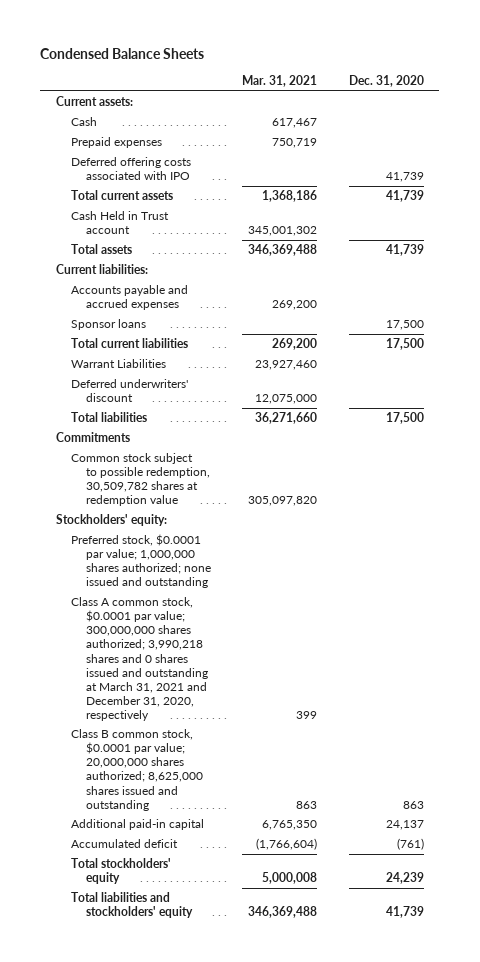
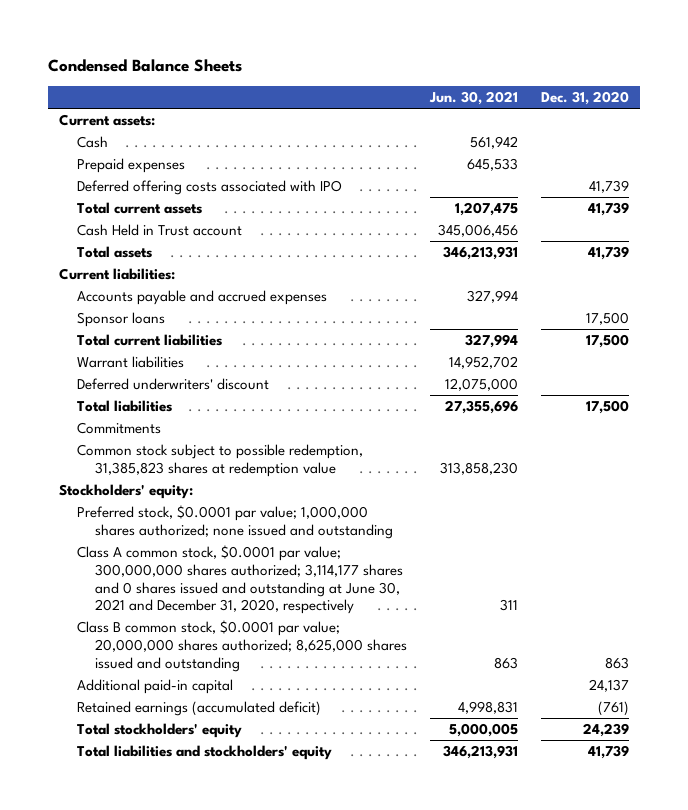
[242,75,318,88] Mar. 31, 2021 -> none
none -> [428,90,518,105] Jun. 30, 2021
[71,359,167,369] Warrant Liabilities -> [77,356,185,369] Warrant liabilities
[71,453,211,507] Common stock subject to possible redemption, 30,509,782 shares at redemption value -> [77,444,364,477] Common stock subject to possible redemption, 31,385,823 shares at redemption value
[71,597,209,721] Class A common stock, $0.0001 par value; 300,000,000 shares authorized; 3,990,218 shares and 0 shares issued and outstanding at March 31, 2021 and December 31, 2020, respectively -> [77,545,403,615] Class A common stock, $0.0001 par value; 300,000,000 shares authorized; 3,114,177 shares and 0 shares issued and outstanding at June 30, 2021 and December 31, 2020, respectively
[71,839,179,849] Accumulated deficit -> [77,701,322,717] Retained earnings (accumulated deficit)

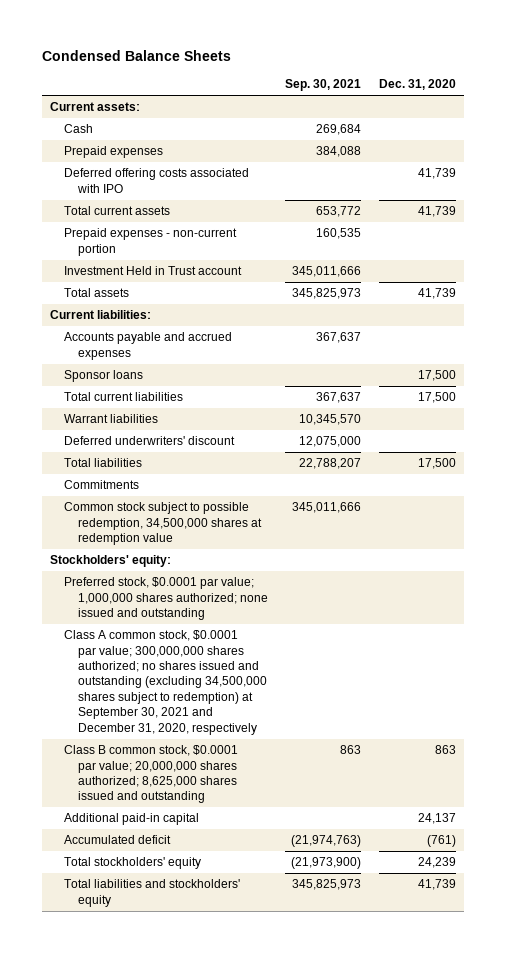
[428,90,518,105] Jun. 30, 2021 -> none
none -> [285,79,362,92] Sep. 30, 2021
none -> [64,228,238,256] Prepaid expenses - non-current portion
[77,224,243,237] Cash Held in Trust account -> [64,266,243,276] Investment Held in Trust account
[77,444,364,477] Common stock subject to possible redemption, 31,385,823 shares at redemption value -> [64,502,262,546] Common stock subject to possible redemption, 34,500,000 shares at redemption value
[77,545,403,615] Class A common stock, $0.0001 par value; 300,000,000 shares authorized; 3,114,177 shares and 0 shares issued and outstanding at June 30, 2021 and December 31, 2020, respectively -> [64,630,267,735] Class A common stock, $0.0001 par value; 300,000,000 shares authorized; no shares issued and outstanding (excluding 34,500,000 shares subject to redemption) at September 30, 2021 and December 31, 2020, respectively
[77,701,322,717] Retained earnings (accumulated deficit) -> [64,835,172,845] Accumulated deficit

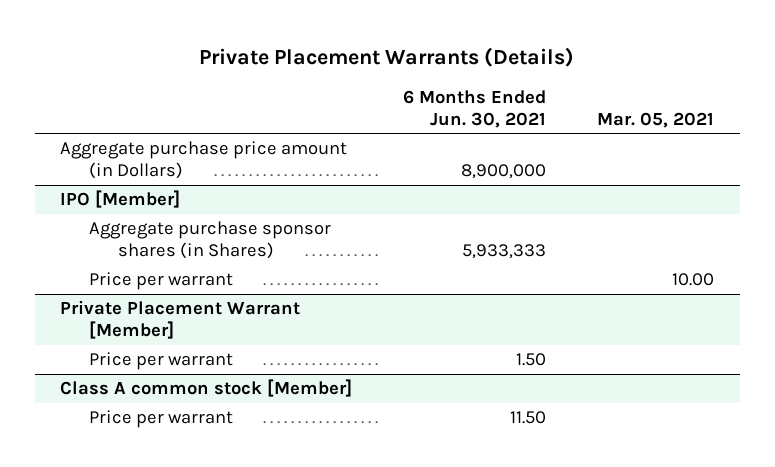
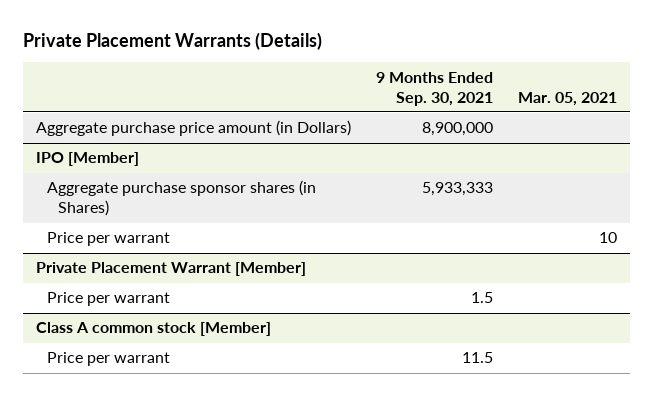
[403,89,547,129] 6 Months Ended Jun. 30, 2021 -> none
none -> [376,71,494,106] 9 Months Ended Sep. 30, 2021
[672,273,715,287] 10.00 -> [599,232,618,244] 10

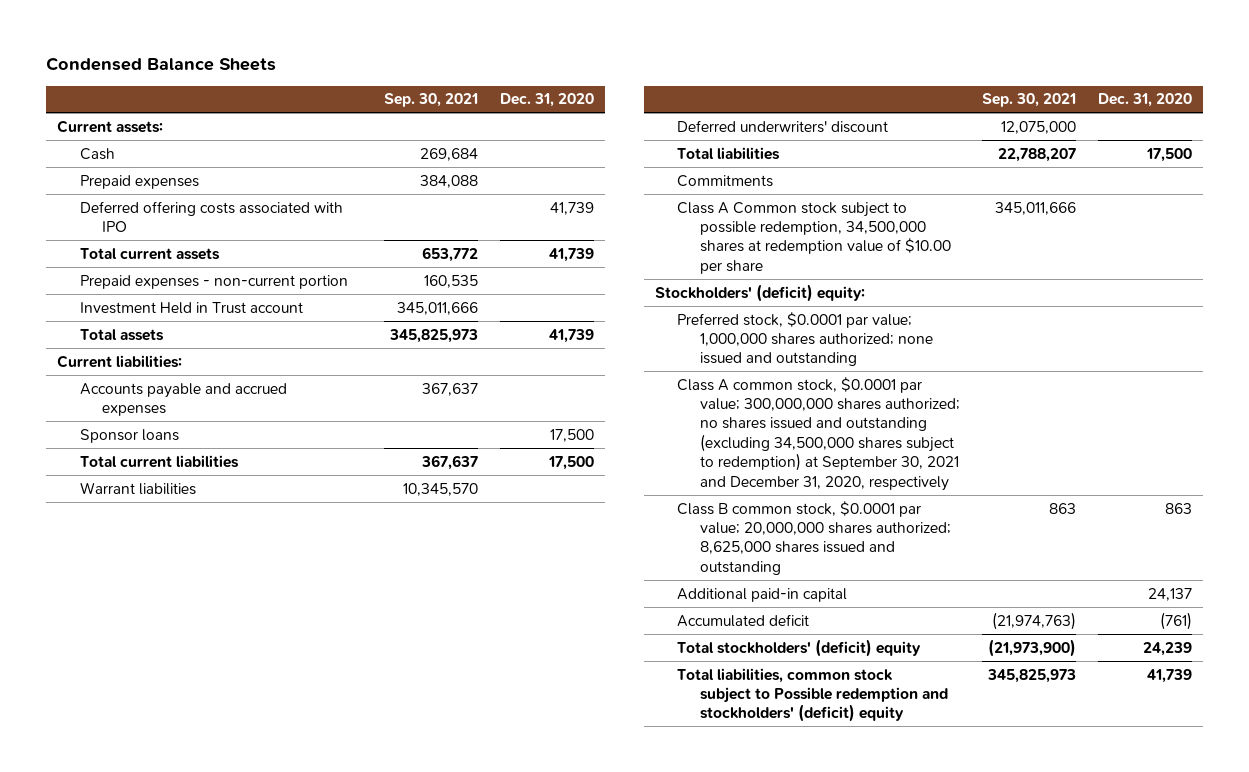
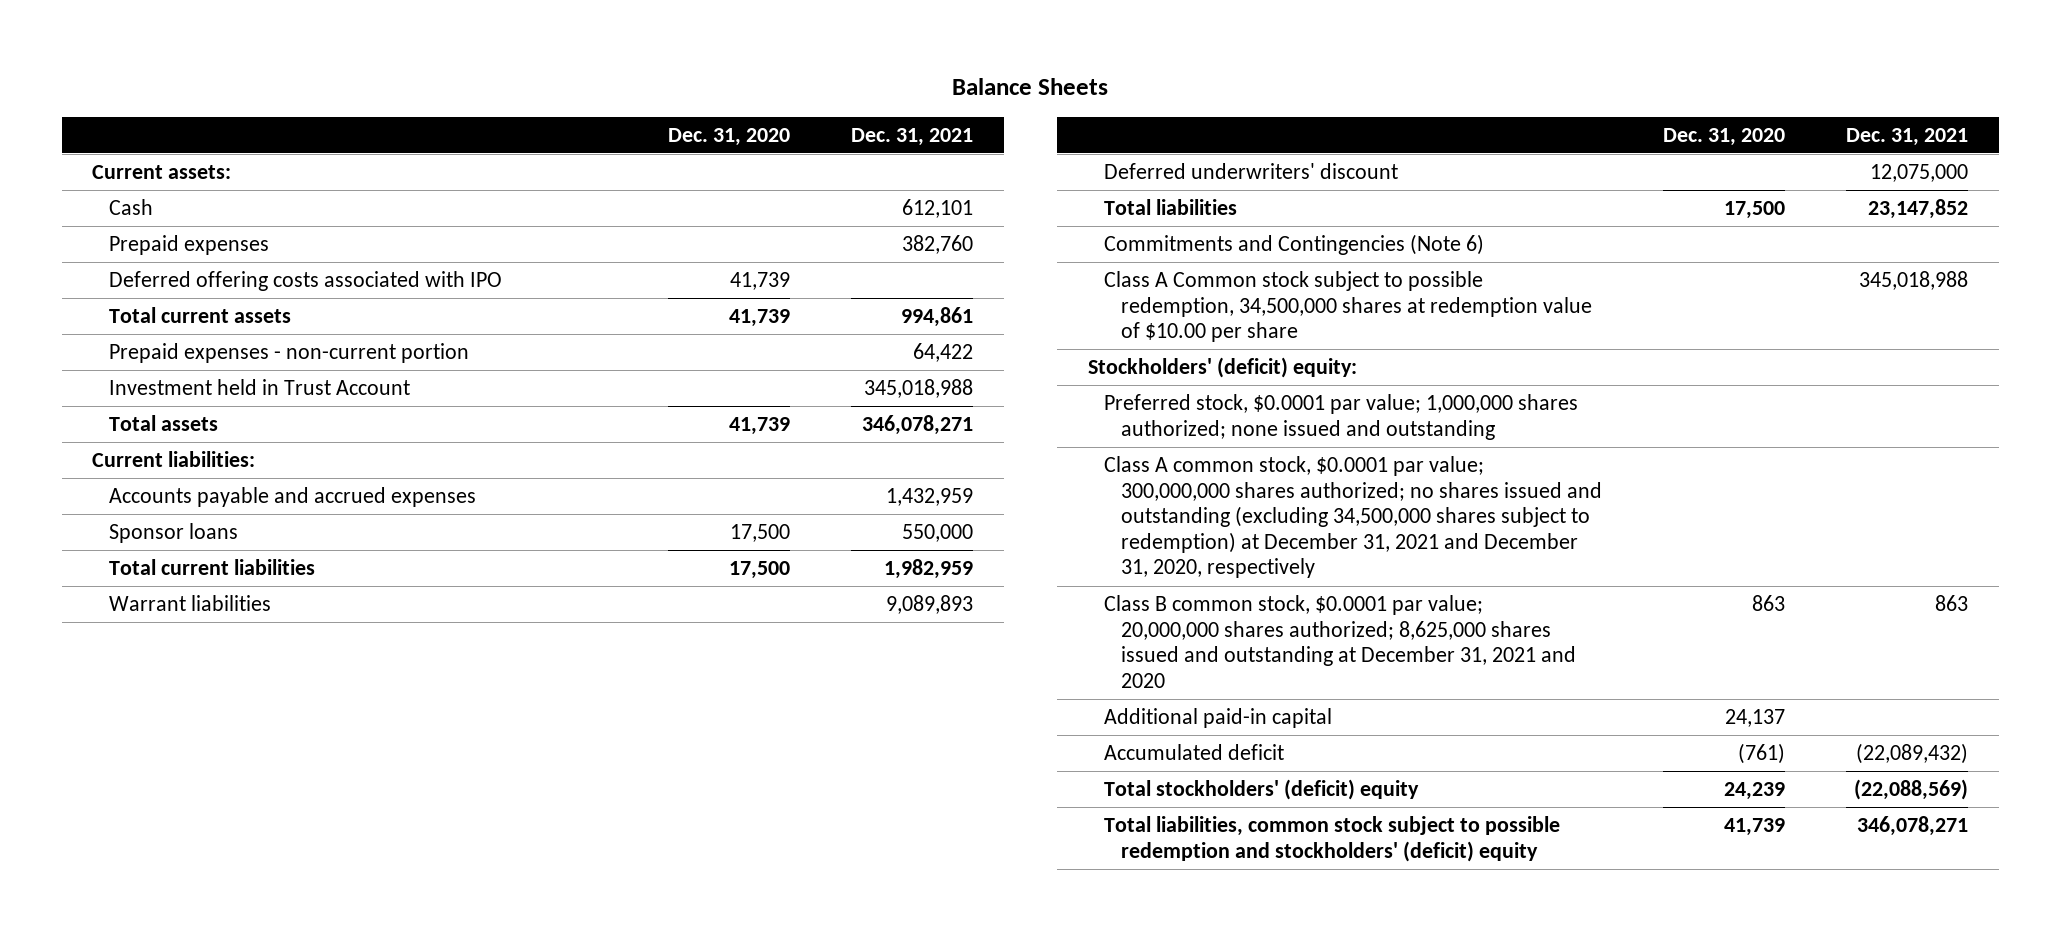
[46,57,277,72] Condensed Balance Sheets -> [952,78,1109,96] Balance Sheets
[383,93,478,108] Sep. 30, 2021 -> none
none -> [851,127,974,146] Dec. 31, 2021
[79,301,303,314] Investment Held in Trust account -> [109,379,411,396] Investment held in Trust Account
[677,174,774,187] Commitments -> [1104,234,1485,256] Commitments and Contingencies (Note 6)
[677,376,960,491] Class A common stock, $0.0001 par value; 300,000,000 shares authorized; no shares issued and outstanding (excluding 34,500,000 shares subject to redemption) at September 30, 2021 and December 31, 2020, respectively -> [1104,456,1603,579] Class A common stock, $0.0001 par value; 300,000,000 shares authorized; no shares issued and outstanding (excluding 34,500,000 shares subject to redemption) at December 31, 2021 and December 31, 2020, respectively
[677,500,951,575] Class B common stock, $0.0001 par value; 20,000,000 shares authorized; 8,625,000 shares issued and outstanding -> [1104,595,1577,688] Class B common stock, $0.0001 par value; 20,000,000 shares authorized; 8,625,000 shares issued and outstanding at December 31, 2021 and 2020
[677,667,948,723] Total liabilities, common stock subject to Possible redemption and stockholders' (deficit) equity -> [1104,816,1561,862] Total liabilities, common stock subject to possible redemption and stockholders' (deficit) equity

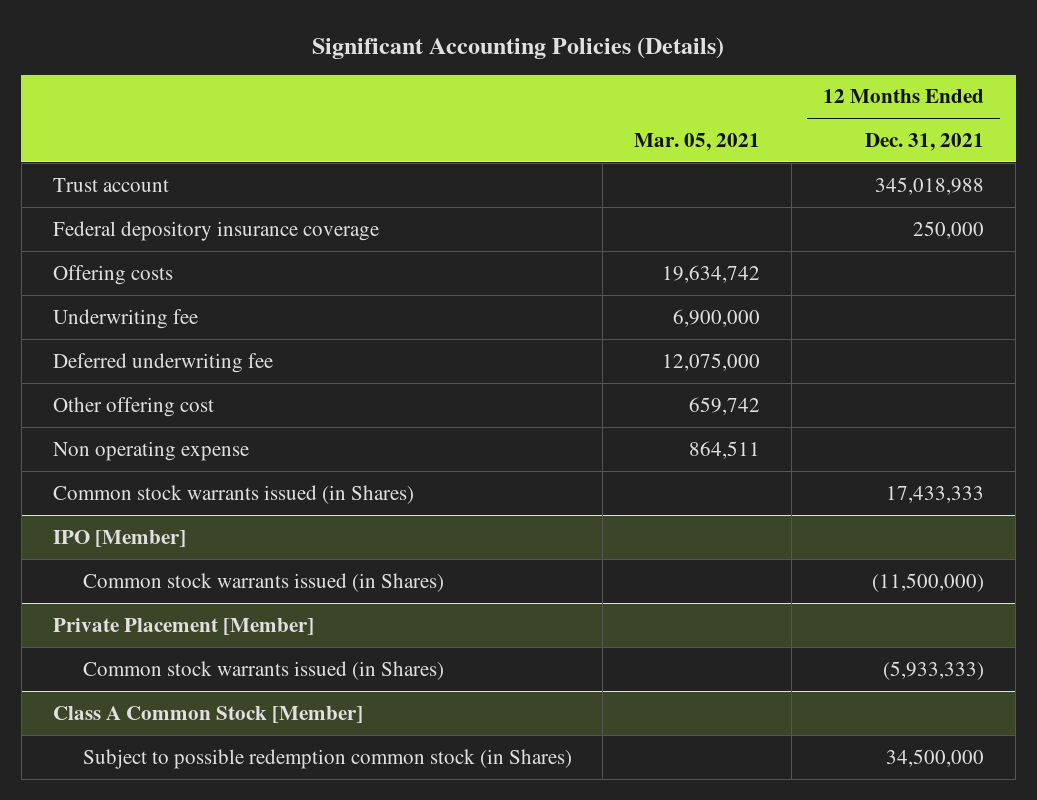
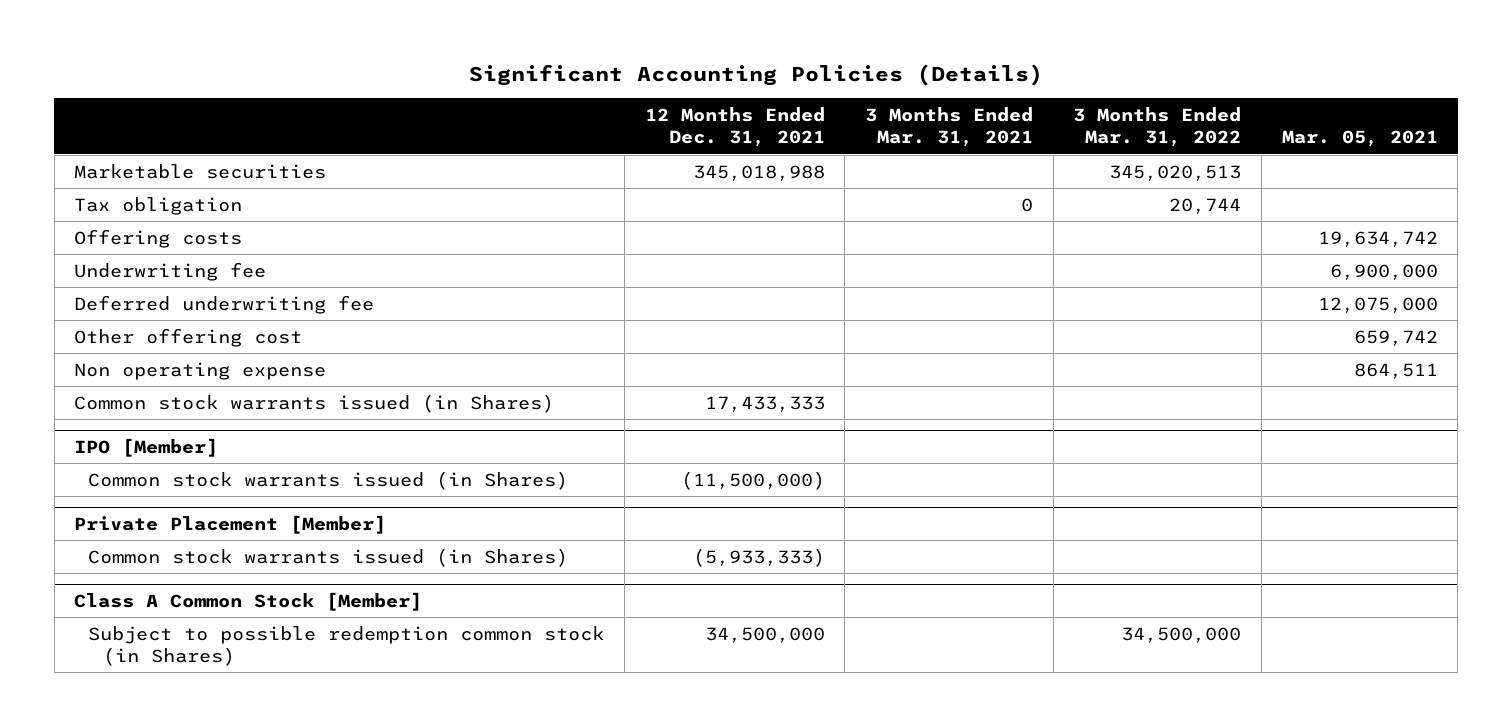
none -> [865,106,1034,148] 3 Months Ended Mar. 31, 2021
none -> [1073,106,1242,148] 3 Months Ended Mar. 31, 2022
[52,220,379,241] Federal depository insurance coverage -> none
[52,177,169,192] Trust account -> [74,163,327,179] Marketable securities
none -> [74,196,243,215] Tax obligation

